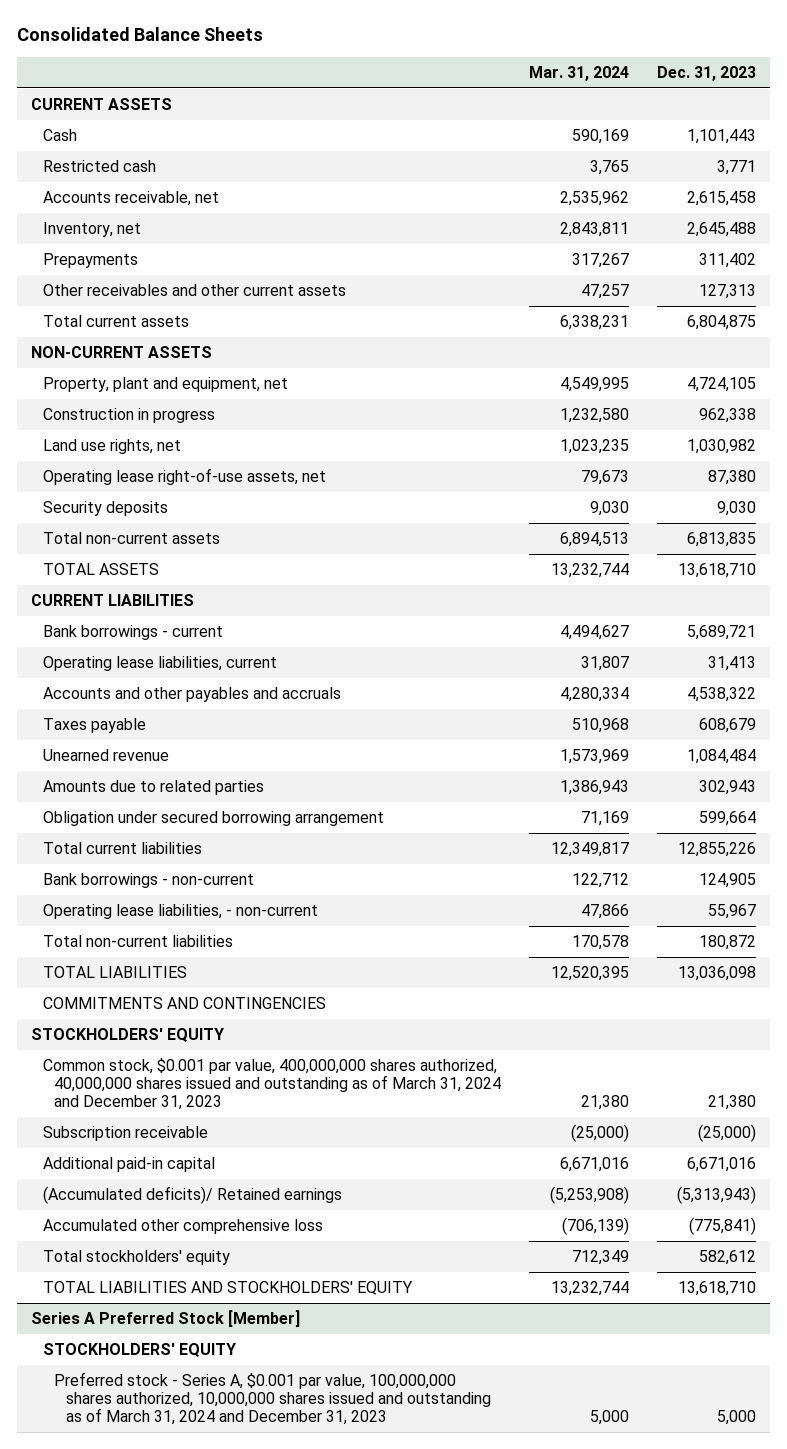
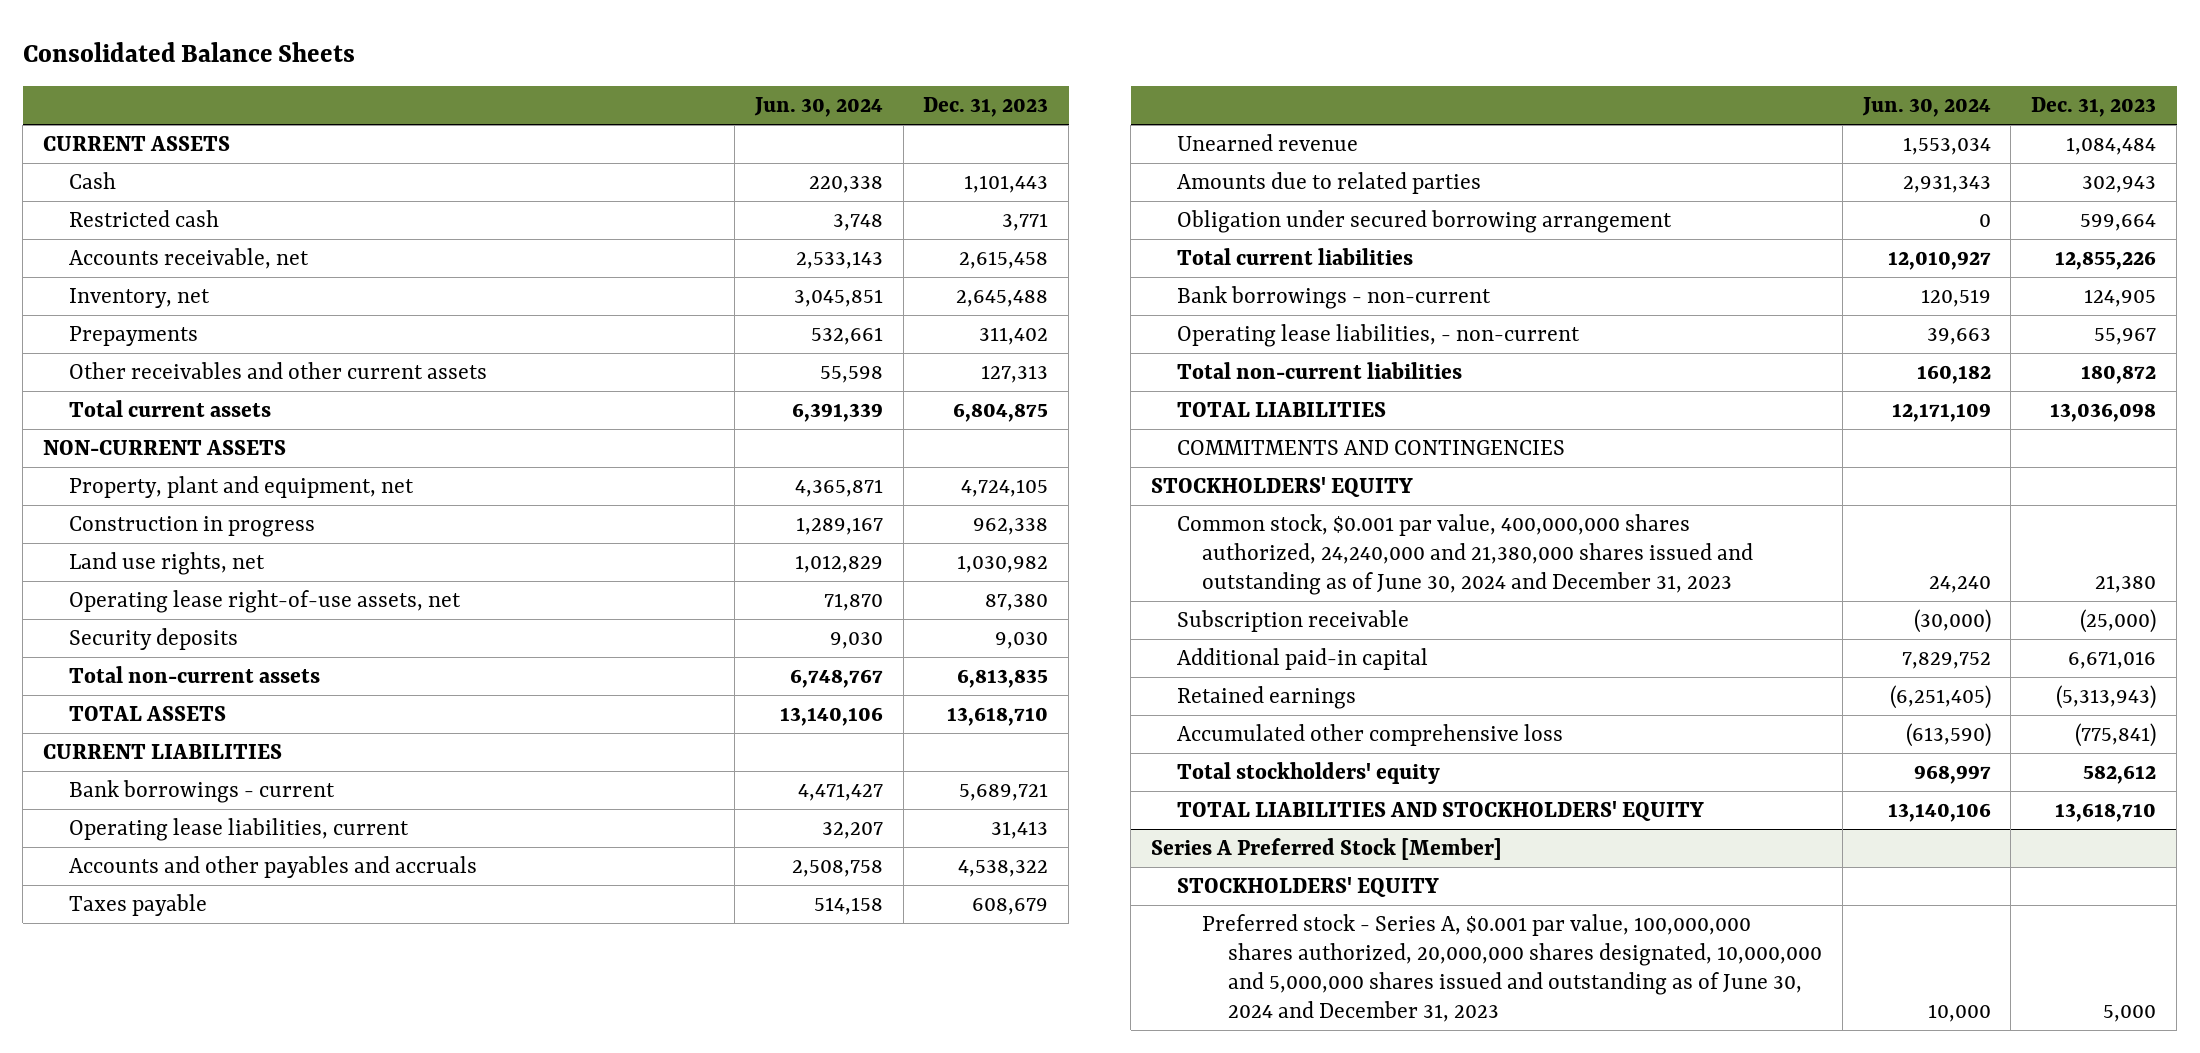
[529,66,630,82] Mar. 31, 2024 -> none
none -> [753,97,883,118] Jun. 30, 2024
[42,1057,502,1111] Common stock, $0.001 par value, 400,000,000 shares authorized, 40,000,000 shares issued and outstanding as of March 31, 2024 and December 31, 2023 -> [1176,513,1754,595] Common stock, $0.001 par value, 400,000,000 shares authorized, 24,240,000 and 21,380,000 shares issued and outstanding as of June 30, 2024 and December 31, 2023
[42,1185,342,1204] (Accumulated deficits)/ Retained earnings -> [1176,685,1356,709] Retained earnings
[54,1371,491,1426] Preferred stock - Series A, $0.001 par value, 100,000,000 shares authorized, 10,000,000 shares issued and outstanding as of March 31, 2024 and December 31, 2023 -> [1202,913,1822,1022] Preferred stock - Series A, $0.001 par value, 100,000,000 shares authorized, 20,000,000 shares designated, 10,000,000 and 5,000,000 shares issued and outstanding as of June 30, 2024 and December 31, 2023

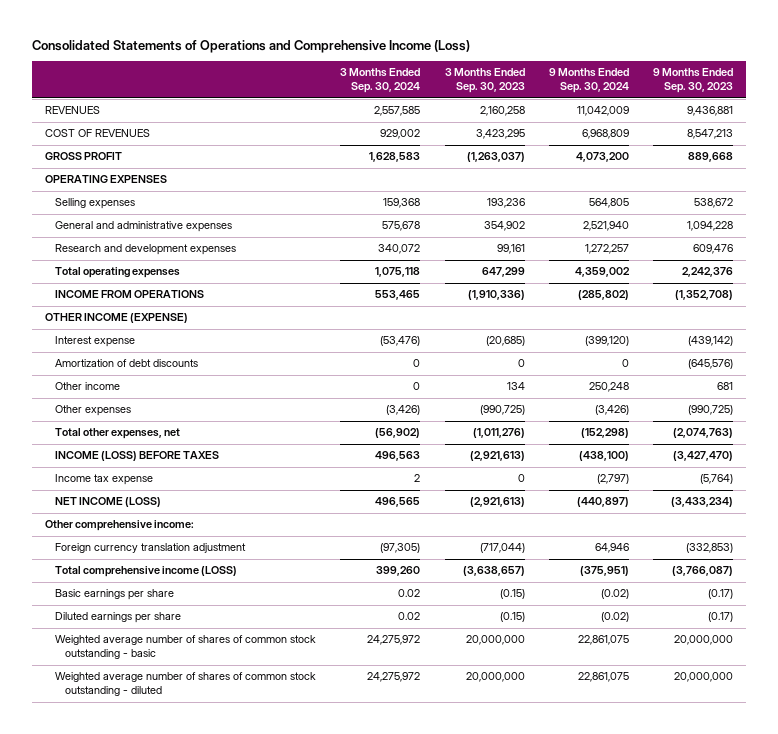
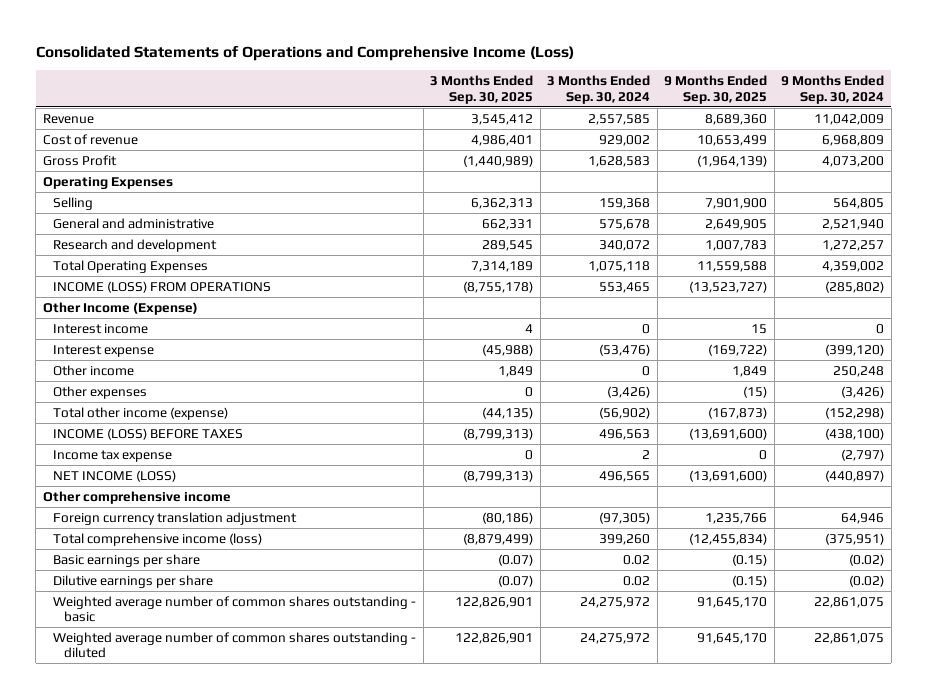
[444,68,525,94] 3 Months Ended Sep. 30, 2023 -> none
[653,68,734,94] 9 Months Ended Sep. 30, 2023 -> none
none -> [430,75,534,104] 3 Months Ended Sep. 30, 2025
none -> [664,75,768,104] 9 Months Ended Sep. 30, 2025
[44,106,100,115] REVENUES -> [42,113,94,124] Revenue
[44,129,150,138] COST OF REVENUES -> [42,133,138,145] Cost of revenue
[44,152,122,161] GROSS PROFIT -> [42,154,117,166] Gross Profit
[44,175,167,184] OPERATING EXPENSES -> [42,176,173,189] Operating Expenses
[54,198,135,210] Selling expenses -> [53,196,94,210] Selling
[54,221,232,233] General and administrative expenses -> [53,217,215,229] General and administrative
[54,244,236,256] Research and development expenses -> [53,238,218,252] Research and development
[54,267,180,279] Total operating expenses -> [53,259,209,273] Total Operating Expenses
[54,290,204,299] INCOME FROM OPERATIONS -> [53,280,272,293] INCOME (LOSS) FROM OPERATIONS
[44,313,188,324] OTHER INCOME (EXPENSE) -> [42,301,198,315] Other Income (Expense)
none -> [53,323,149,334] Interest income
[54,359,198,368] Amortization of debt discounts -> none
[54,428,180,440] Total other expenses, net -> [53,406,229,420] Total other income (expense)
[44,520,194,532] Other comprehensive income: -> [42,490,231,504] Other comprehensive income
[54,566,237,578] Total comprehensive income (LOSS) -> [53,532,263,546] Total comprehensive income (loss)
[54,612,181,624] Diluted earnings per share -> [53,574,214,588] Dilutive earnings per share
[54,635,316,660] Weighted average number of shares of common stock outstanding - basic -> [53,595,417,623] Weighted average number of common shares outstanding - basic
[54,672,316,697] Weighted average number of shares of common stock outstanding - diluted -> [53,631,417,659] Weighted average number of common shares outstanding - diluted

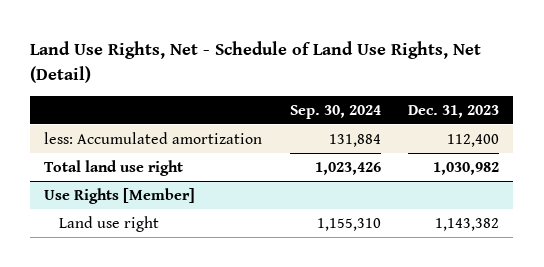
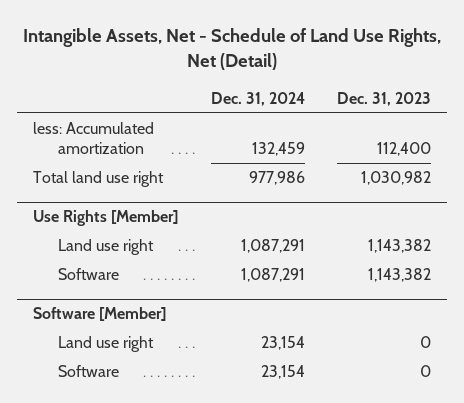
[30,41,482,83] Land Use Rights, Net - Schedule of Land Use Rights, Net (Detail) -> [23,28,442,71] Intangible Assets, Net - Schedule of Land Use Rights, Net (Detail)
[289,104,381,119] Sep. 30, 2024 -> none
none -> [210,91,305,106] Dec. 31, 2024
none -> [57,268,119,281] Software
none -> [33,307,167,322] Software [Member]
none -> [57,336,154,353] Land use right
none -> [57,365,119,378] Software

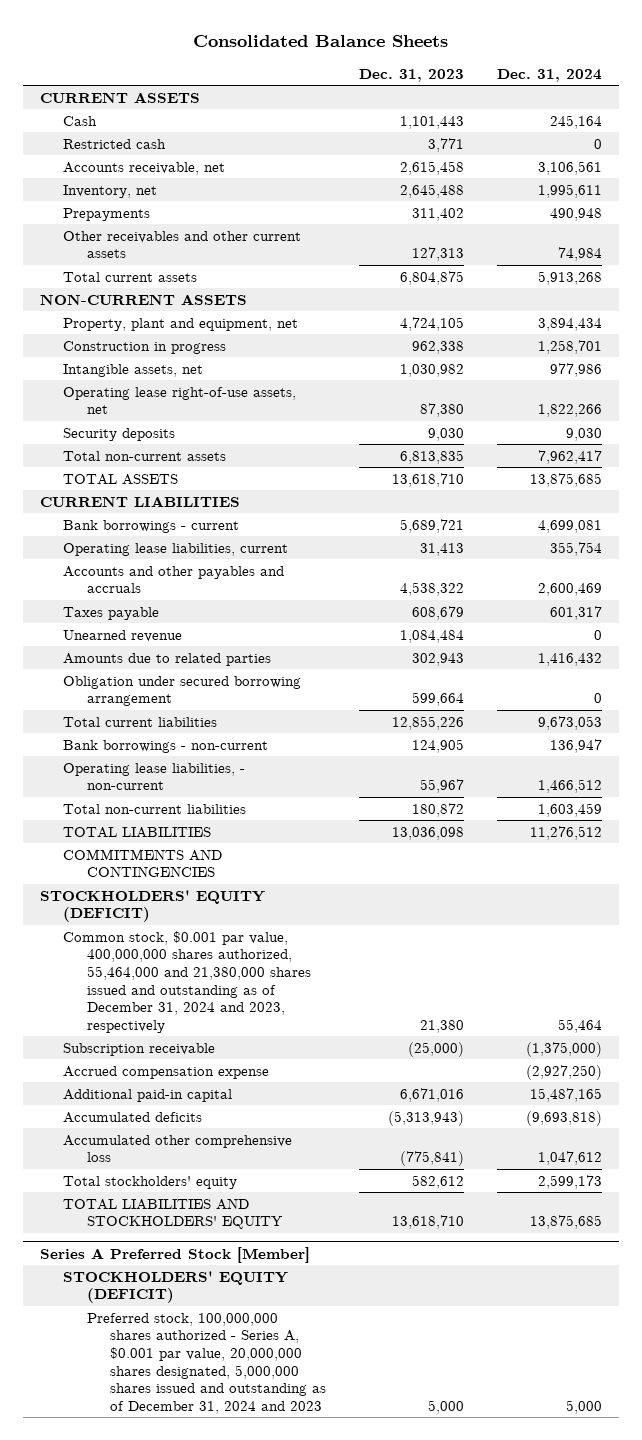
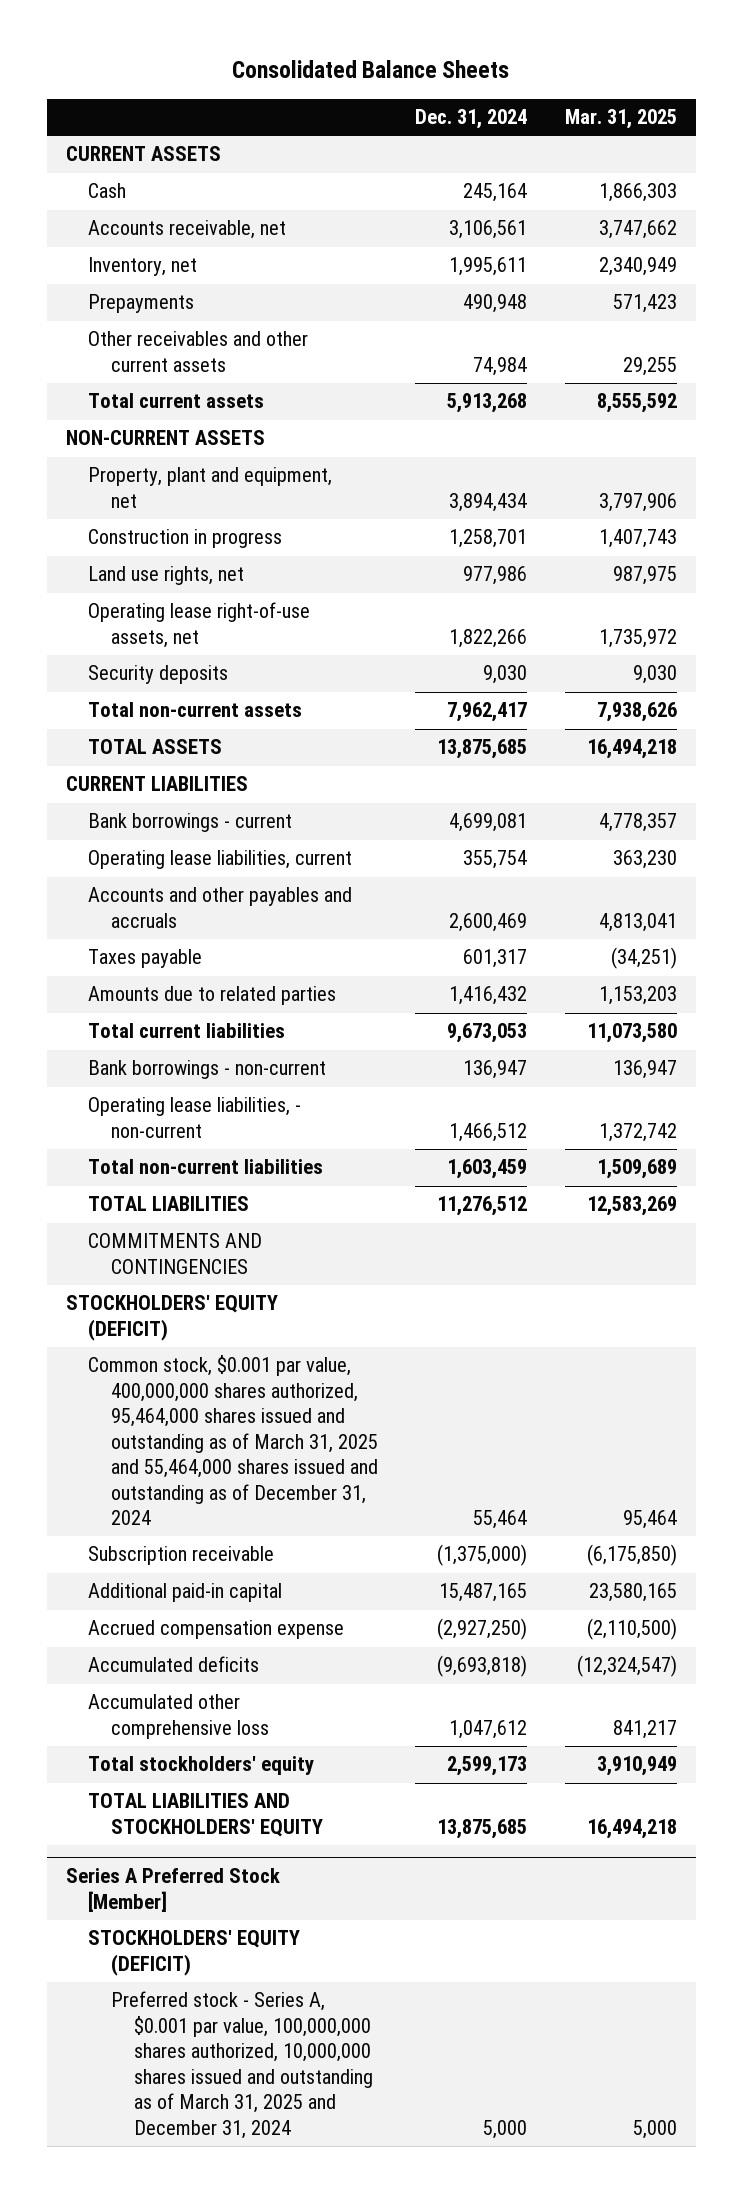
[359,68,465,82] Dec. 31, 2023 -> none
none -> [564,109,677,130] Mar. 31, 2025
[63,138,167,149] Restricted cash -> none
[63,363,204,377] Intangible assets, net -> [88,566,245,586] Land use rights, net
[63,629,183,642] Unearned revenue -> none
[63,675,302,707] Obligation under secured borrowing arrangement -> none
[63,930,311,1033] Common stock, $0.001 par value, 400,000,000 shares authorized, 55,464,000 and 21,380,000 shares issued and outstanding as of December 31, 2024 and 2023, respectively -> [88,1355,378,1526] Common stock, $0.001 par value, 400,000,000 shares authorized, 95,464,000 shares issued and outstanding as of March 31, 2025 and 55,464,000 shares issued and outstanding as of December 31, 2024
[63,1065,270,1079] Accrued compensation expense -> [88,1620,345,1640] Accrued compensation expense
[86,1312,327,1414] Preferred stock, 100,000,000 shares authorized - Series A, $0.001 par value, 20,000,000 shares designated, 5,000,000 shares issued and outstanding as of December 31, 2024 and 2023 -> [110,1991,373,2139] Preferred stock - Series A, $0.001 par value, 100,000,000 shares authorized, 10,000,000 shares issued and outstanding as of March 31, 2025 and December 31, 2024

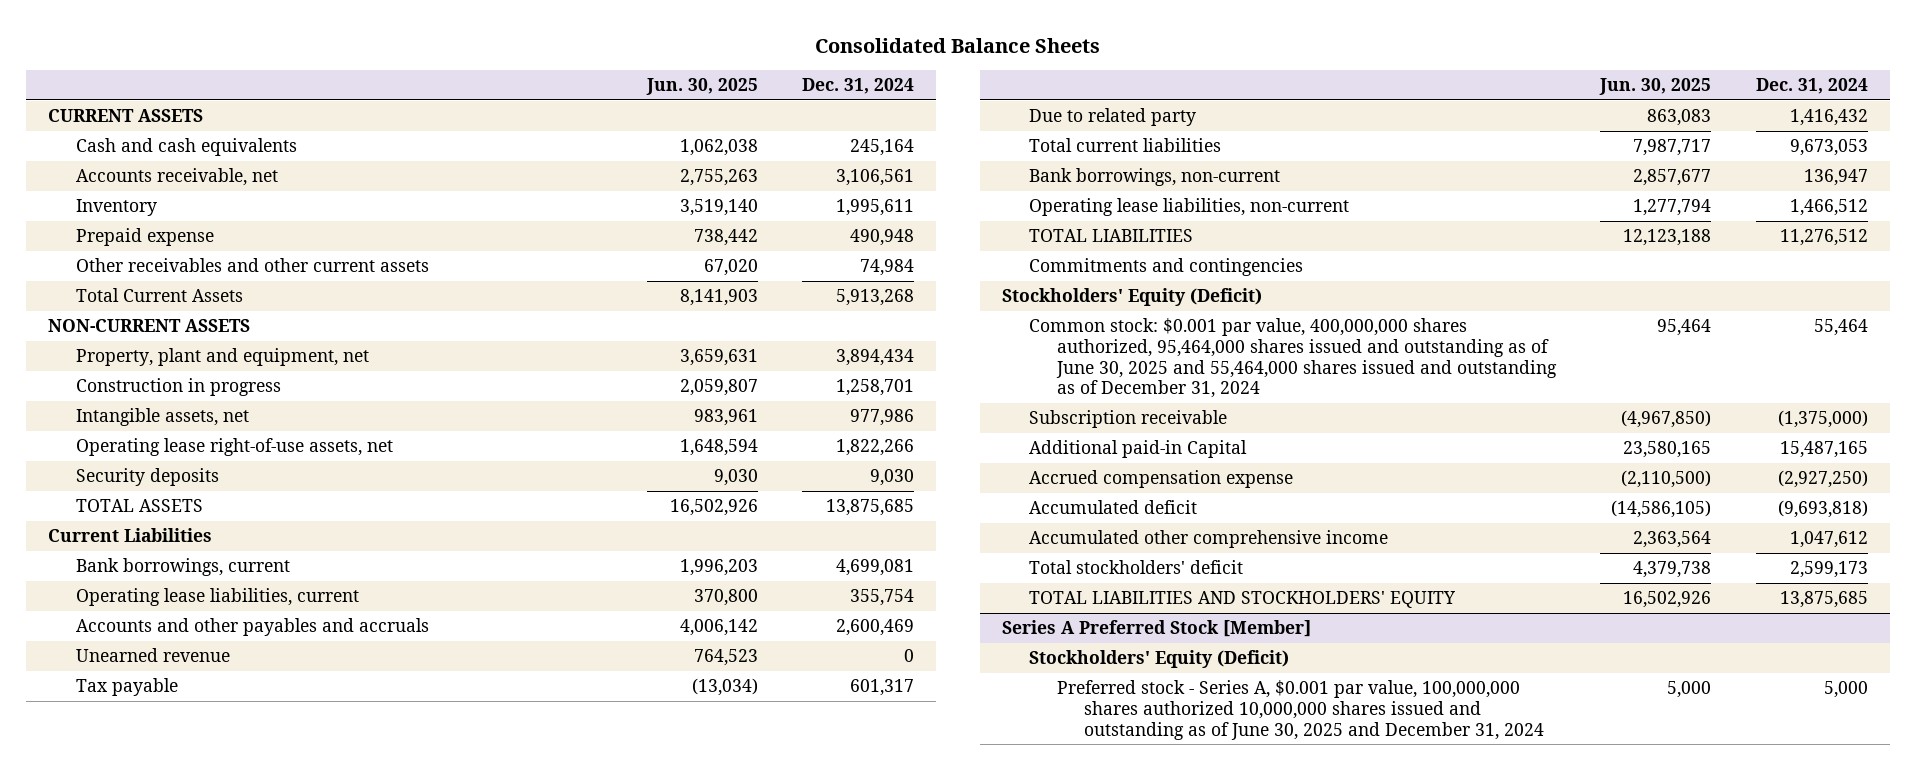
[564,109,677,130] Mar. 31, 2025 -> none
none -> [645,78,758,96] Jun. 30, 2025
[88,183,127,199] Cash -> [75,138,297,157] Cash and cash equivalents
[88,257,198,277] Inventory, net -> [75,199,157,217] Inventory
[88,294,195,314] Prepayments -> [75,228,214,247] Prepaid expense
[88,393,265,409] Total current assets -> [75,288,243,303] Total Current Assets
[88,566,245,586] Land use rights, net -> [75,408,249,427] Intangible assets, net
[88,702,303,718] Total non-current assets -> none
[65,776,248,792] CURRENT LIABILITIES -> [48,528,213,543] Current Liabilities
[88,813,293,833] Bank borrowings - current -> [75,558,290,577] Bank borrowings, current
none -> [75,648,230,663] Unearned revenue
[88,949,203,969] Taxes payable -> [75,678,178,697] Tax payable
[88,986,337,1006] Amounts due to related parties -> [1029,108,1197,127] Due to related party
[88,1159,324,1175] Total non-current liabilities -> none
[88,1060,327,1080] Bank borrowings - non-current -> [1029,168,1281,187] Bank borrowings, non-current
[88,1097,302,1138] Operating lease liabilities, - non-current -> [1029,198,1350,217] Operating lease liabilities, non-current
[88,1233,263,1274] COMMITMENTS AND CONTINGENCIES -> [1029,258,1304,277] Commitments and contingencies
[65,1295,278,1341] STOCKHOLDERS' EQUITY (DEFICIT) -> [1001,288,1262,307] Stockholders' Equity (Deficit)
[88,1355,378,1526] Common stock, $0.001 par value, 400,000,000 shares authorized, 95,464,000 shares issued and outstanding as of March 31, 2025 and 55,464,000 shares issued and outstanding as of December 31, 2024 -> [1029,318,1557,399] Common stock: $0.001 par value, 400,000,000 shares authorized, 95,464,000 shares issued and outstanding as of June 30, 2025 and 55,464,000 shares issued and outstanding as of December 31, 2024
[88,1583,283,1603] Additional paid-in capital -> [1029,440,1248,459] Additional paid-in Capital
[88,1656,260,1673] Accumulated deficits -> [1029,500,1198,515] Accumulated deficit
[88,1694,269,1739] Accumulated other comprehensive loss -> [1029,530,1389,549] Accumulated other comprehensive income
[88,1756,315,1776] Total stockholders' equity -> [1029,560,1244,575] Total stockholders' deficit
[88,1930,301,1976] STOCKHOLDERS' EQUITY (DEFICIT) -> [1029,650,1290,669] Stockholders' Equity (Deficit)
[110,1991,373,2139] Preferred stock - Series A, $0.001 par value, 100,000,000 shares authorized, 10,000,000 shares issued and outstanding as of March 31, 2025 and December 31, 2024 -> [1056,680,1545,740] Preferred stock - Series A, $0.001 par value, 100,000,000 shares authorized 10,000,000 shares issued and outstanding as of June 30, 2025 and December 31, 2024

